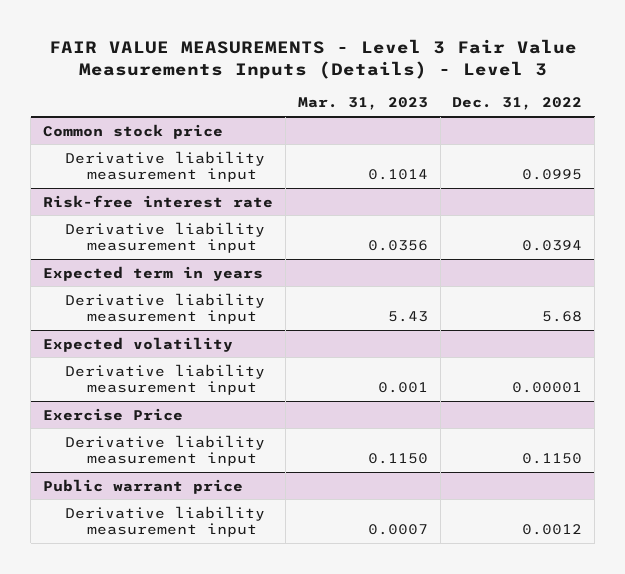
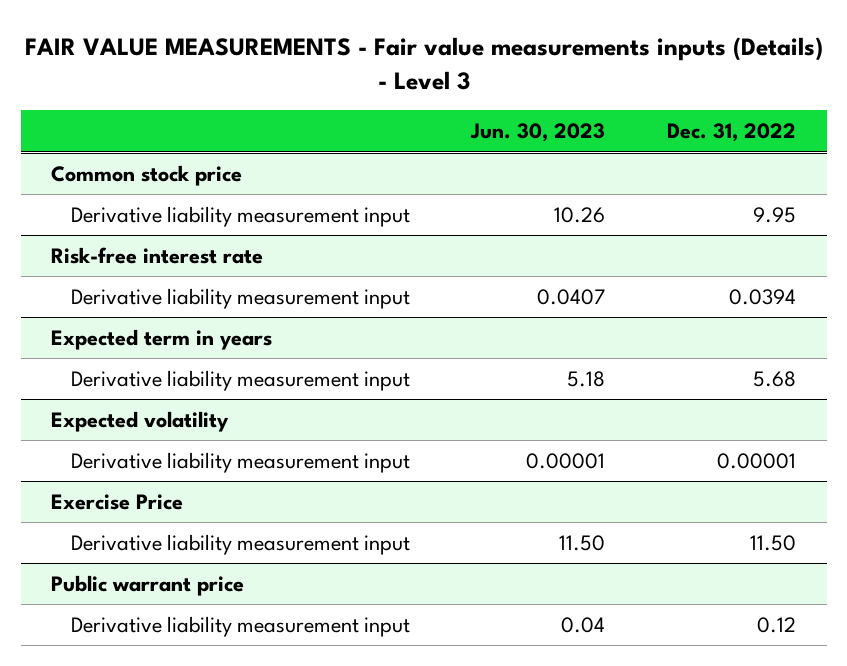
[48,38,577,79] FAIR VALUE MEASUREMENTS - Level 3 Fair Value Measurements Inputs (Details) - Level 3 -> [24,36,823,90] FAIR VALUE MEASUREMENTS - Fair value measurements inputs (Details) - Level 3
[297,97,428,111] Mar. 31, 2023 -> none
none -> [470,123,606,143] Jun. 30, 2023
[522,168,583,180] 0.0995 -> [752,206,796,223] 9.95
[522,452,583,464] 0.1150 -> [749,534,796,551] 11.50
[522,523,583,535] 0.0012 -> [756,616,796,633] 0.12

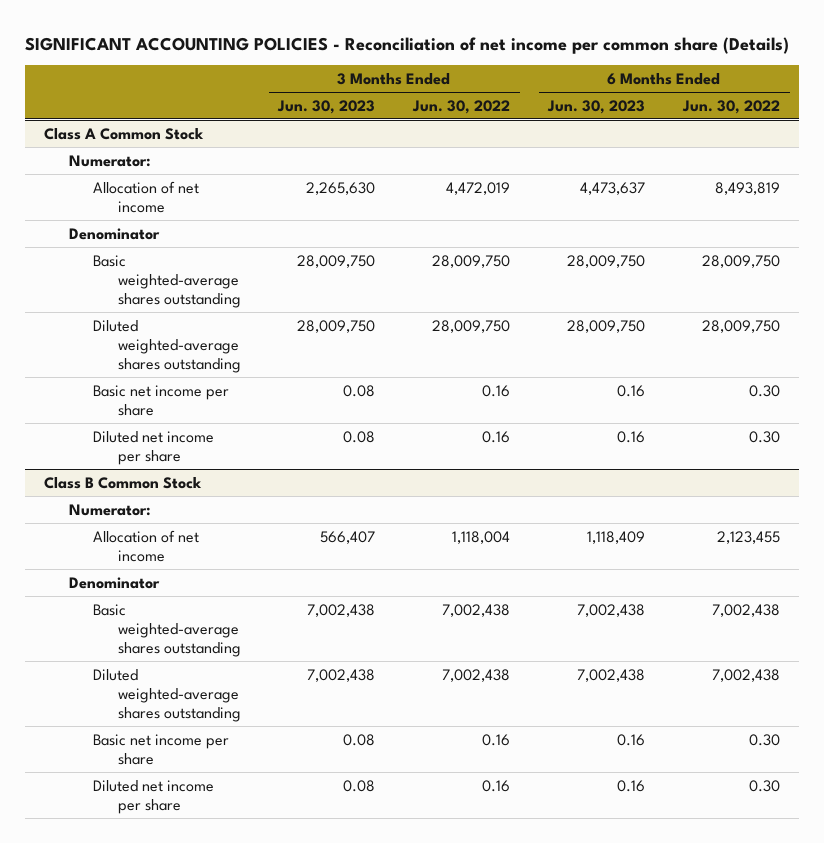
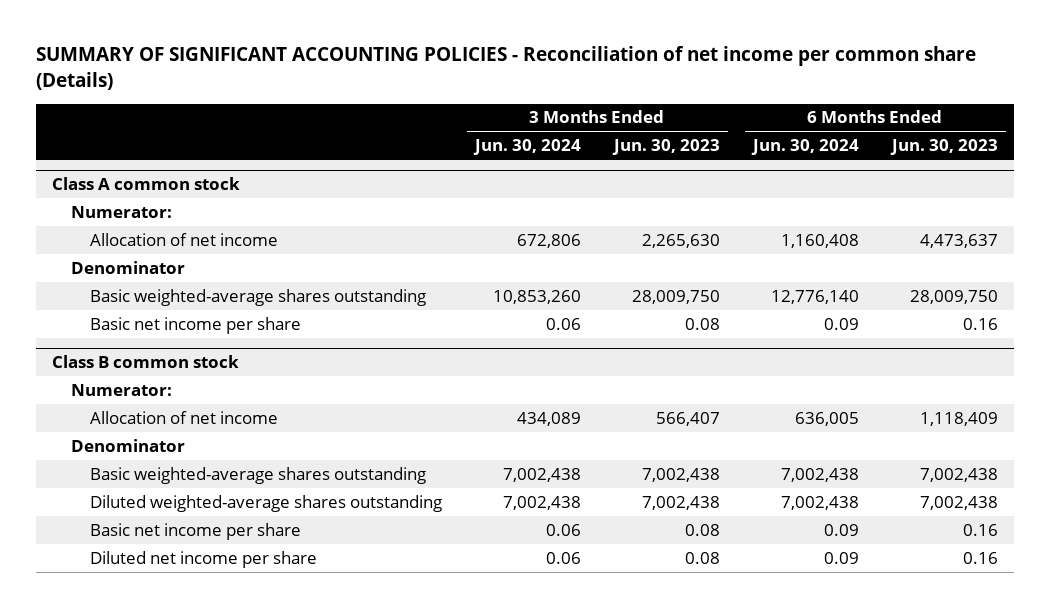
[25,36,790,54] SIGNIFICANT ACCOUNTING POLICIES - Reconciliation of net income per common share (Details) -> [35,46,976,91] SUMMARY OF SIGNIFICANT ACCOUNTING POLICIES - Reconciliation of net income per common share (Details)
[412,99,511,114] Jun. 30, 2022 -> none
[682,99,781,114] Jun. 30, 2022 -> none
none -> [473,139,582,156] Jun. 30, 2024
none -> [750,139,859,156] Jun. 30, 2024
[44,127,205,140] Class A Common Stock -> [52,177,241,191] Class A common stock
[93,319,241,374] Diluted weighted-average shares outstanding -> none
[93,430,215,465] Diluted net income per share -> none
[44,476,203,489] Class B Common Stock -> [52,355,240,369] Class B common stock

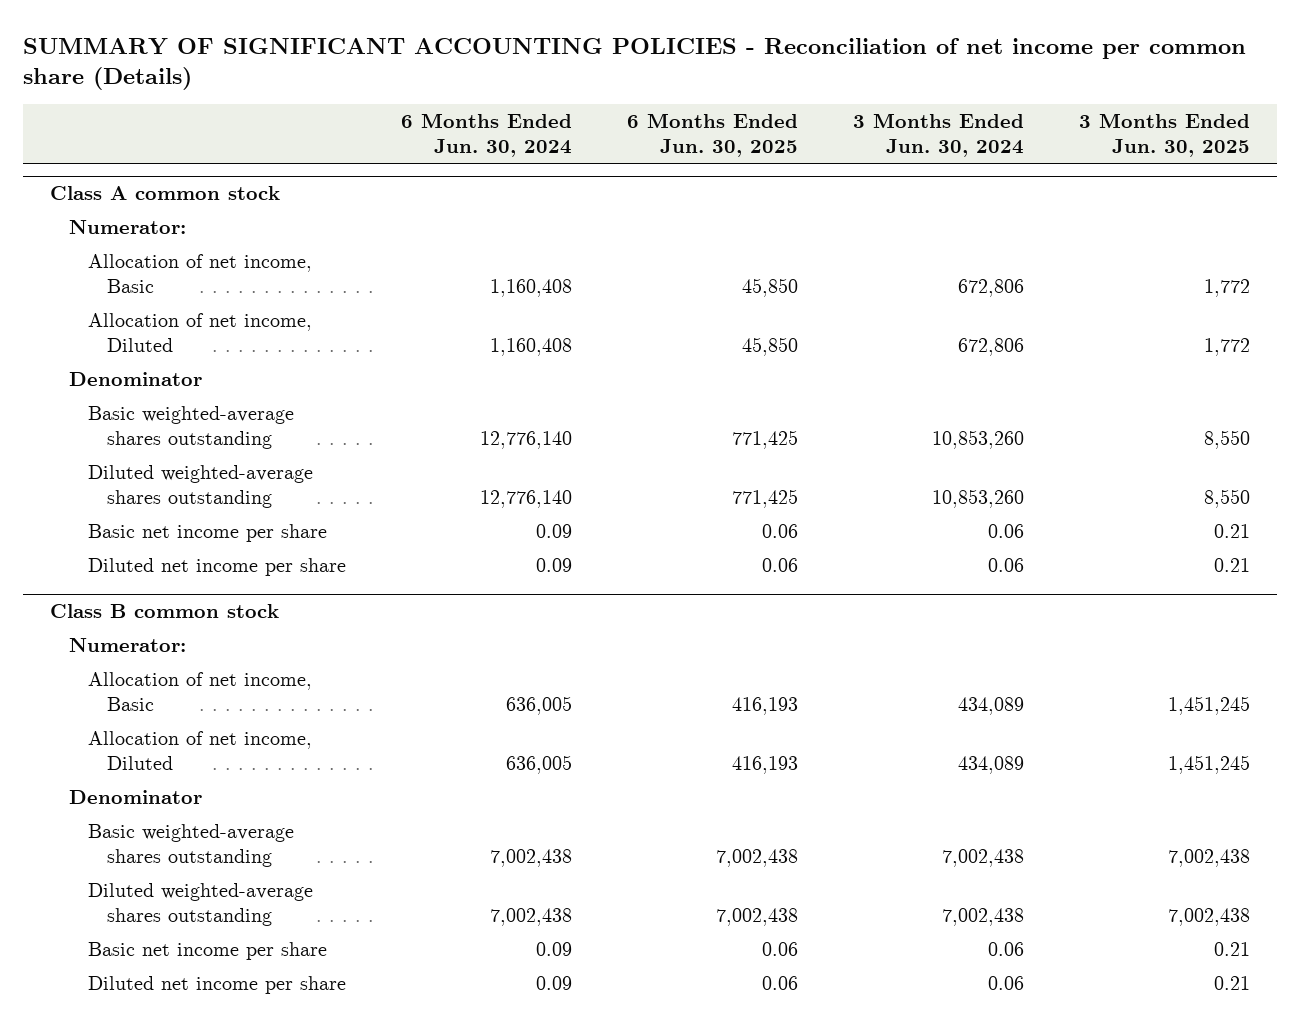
[611,139,720,156] Jun. 30, 2023 -> none
[889,139,998,156] Jun. 30, 2023 -> none
none -> [627,112,799,158] 6 Months Ended Jun. 30, 2025
none -> [1078,112,1250,158] 3 Months Ended Jun. 30, 2025
[90,232,279,246] Allocation of net income -> [88,253,313,293] Allocation of net income, Basic
none -> [88,312,313,352] Allocation of net income, Diluted
none -> [88,464,314,508] Diluted weighted-average shares outstanding
none -> [88,557,347,576] Diluted net income per share
[90,410,279,424] Allocation of net income -> [88,671,313,711] Allocation of net income, Basic
none -> [88,730,313,770] Allocation of net income, Diluted

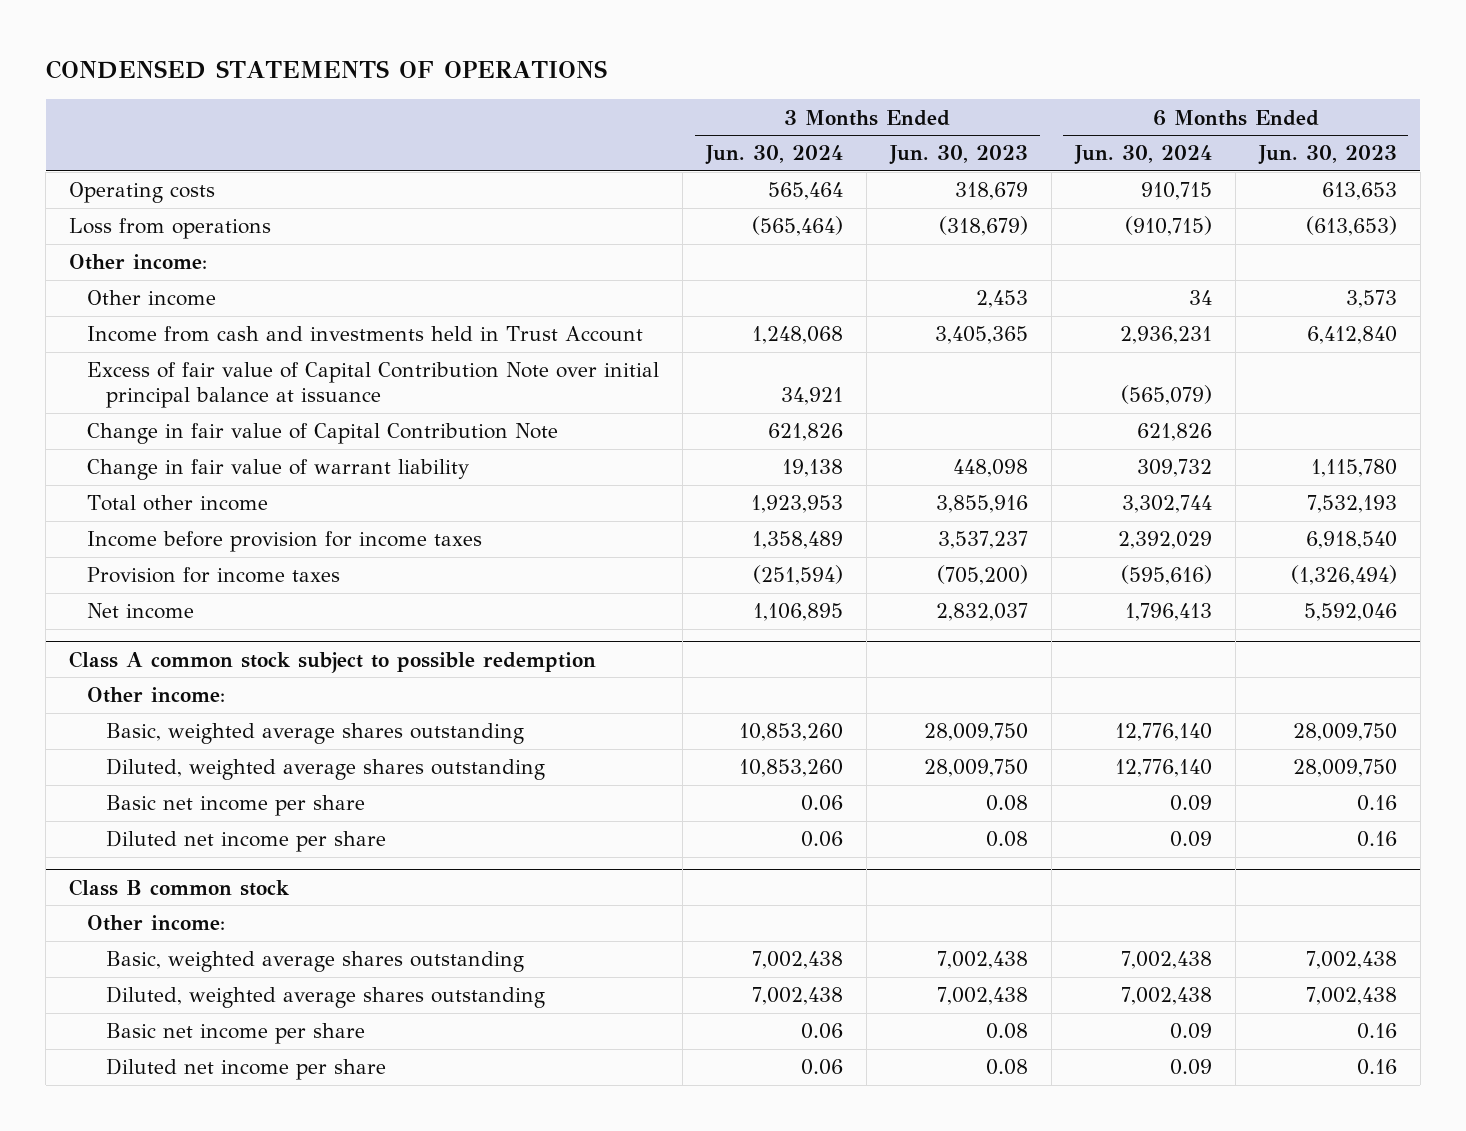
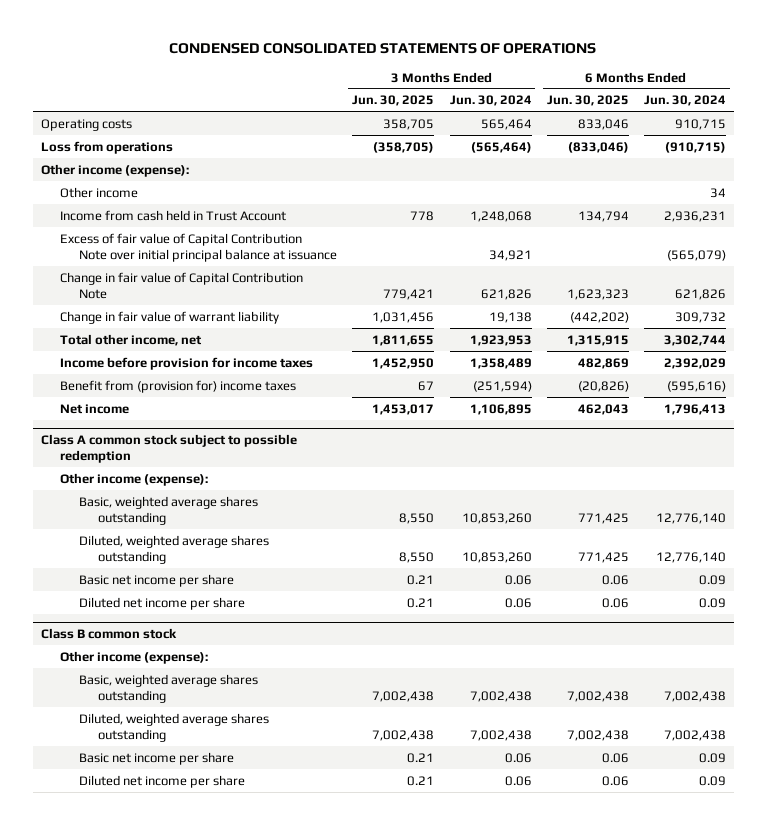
[45,60,607,80] CONDENSED STATEMENTS OF OPERATIONS -> [169,43,597,55] CONDENSED CONSOLIDATED STATEMENTS OF OPERATIONS
[889,145,1029,166] Jun. 30, 2023 -> none
[1257,145,1397,166] Jun. 30, 2023 -> none
none -> [352,95,435,107] Jun. 30, 2025
none -> [546,95,629,107] Jun. 30, 2025
[69,254,208,271] Other income: -> [40,163,189,177] Other income (expense):
[87,326,644,343] Income from cash and investments held in Trust Account -> [59,209,286,221] Income from cash held in Trust Account
[87,495,269,512] Total other income -> [59,333,202,346] Total other income, net
[87,567,341,584] Provision for income taxes -> [59,379,296,393] Benefit from (provision for) income taxes
[87,687,226,704] Other income: -> [59,472,208,486] Other income (expense):
[87,915,226,932] Other income: -> [59,650,208,664] Other income (expense):

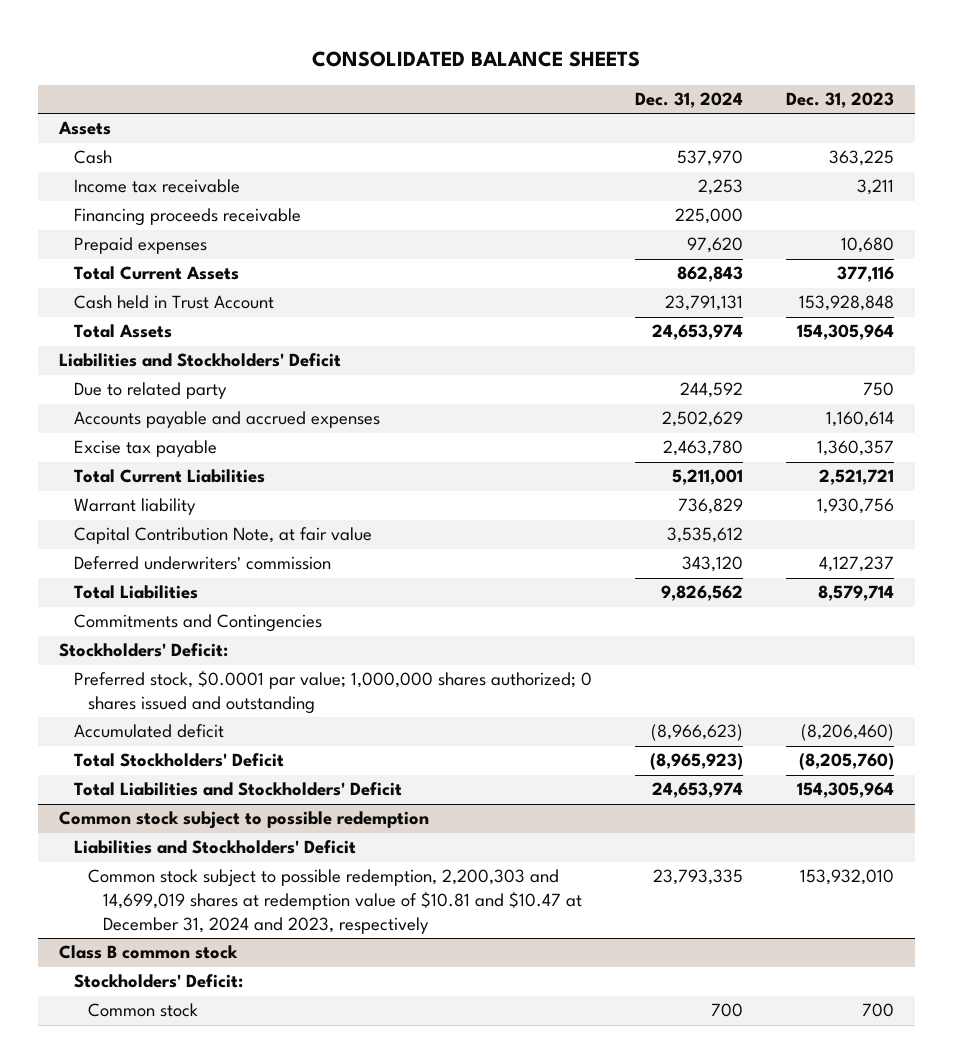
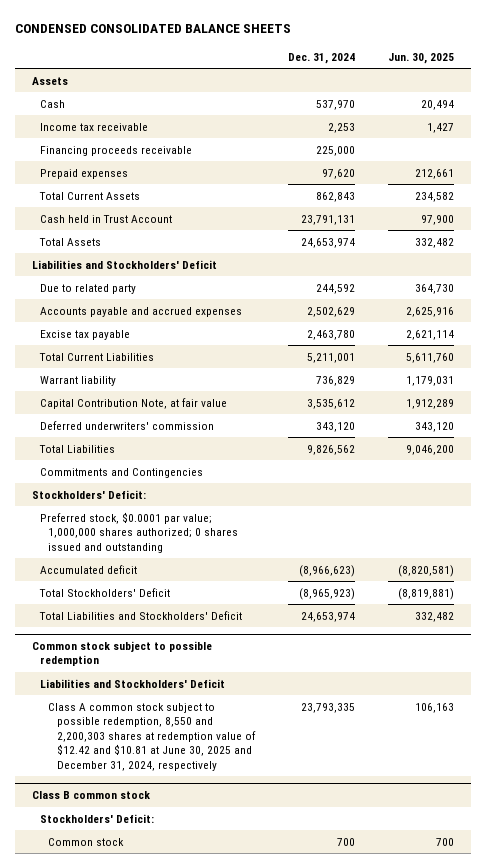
[312,51,641,68] CONSOLIDATED BALANCE SHEETS -> [15,24,292,34] CONDENSED CONSOLIDATED BALANCE SHEETS
[785,92,894,109] Dec. 31, 2023 -> none
none -> [388,52,455,64] Jun. 30, 2025
[88,869,583,934] Common stock subject to possible redemption, 2,200,303 and 14,699,019 shares at redemption value of $10.81 and $10.47 at December 31, 2024 and 2023, respectively -> [48,702,256,771] Class A common stock subject to possible redemption, 8,550 and 2,200,303 shares at redemption value of $12.42 and $10.81 at June 30, 2025 and December 31, 2024, respectively

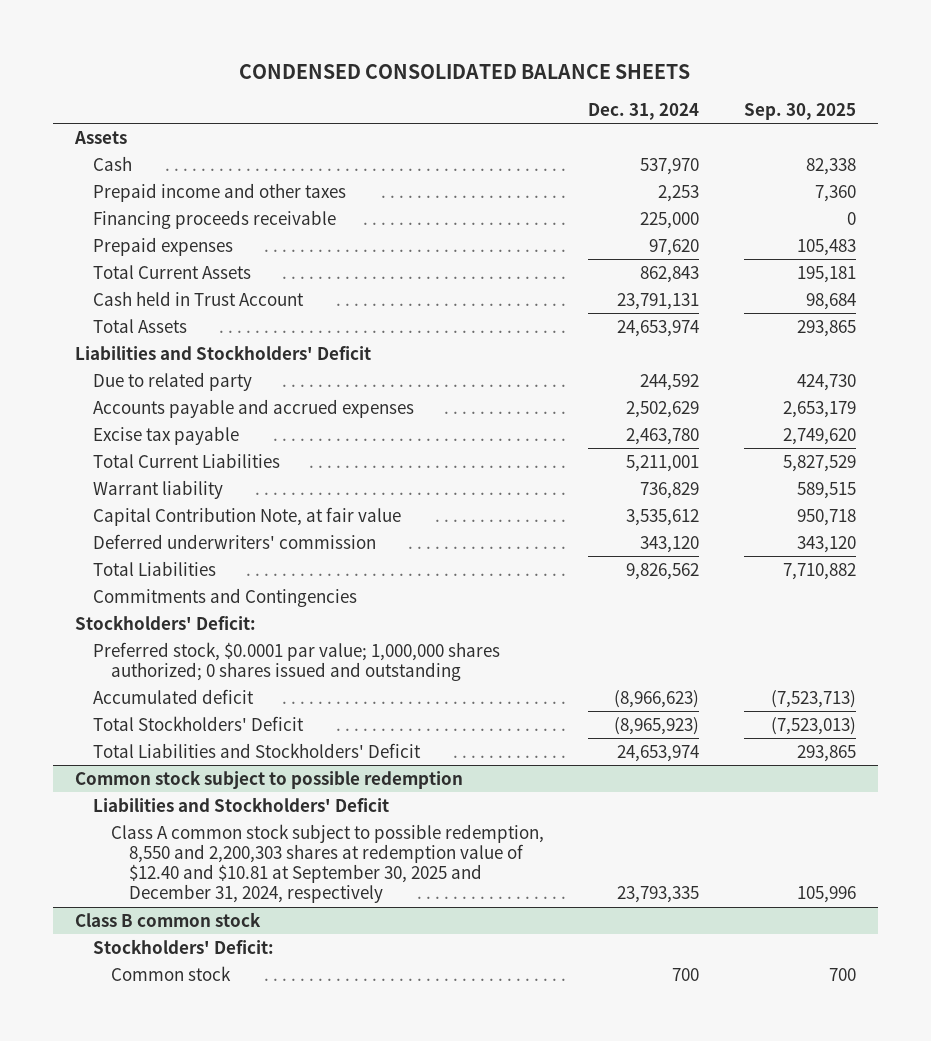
[388,52,455,64] Jun. 30, 2025 -> none
none -> [743,102,856,120] Sep. 30, 2025
[40,122,149,131] Income tax receivable -> [92,182,346,202] Prepaid income and other taxes
[48,702,256,771] Class A common stock subject to possible redemption, 8,550 and 2,200,303 shares at redemption value of $12.42 and $10.81 at June 30, 2025 and December 31, 2024, respectively -> [110,823,544,904] Class A common stock subject to possible redemption, 8,550 and 2,200,303 shares at redemption value of $12.40 and $10.81 at September 30, 2025 and December 31, 2024, respectively

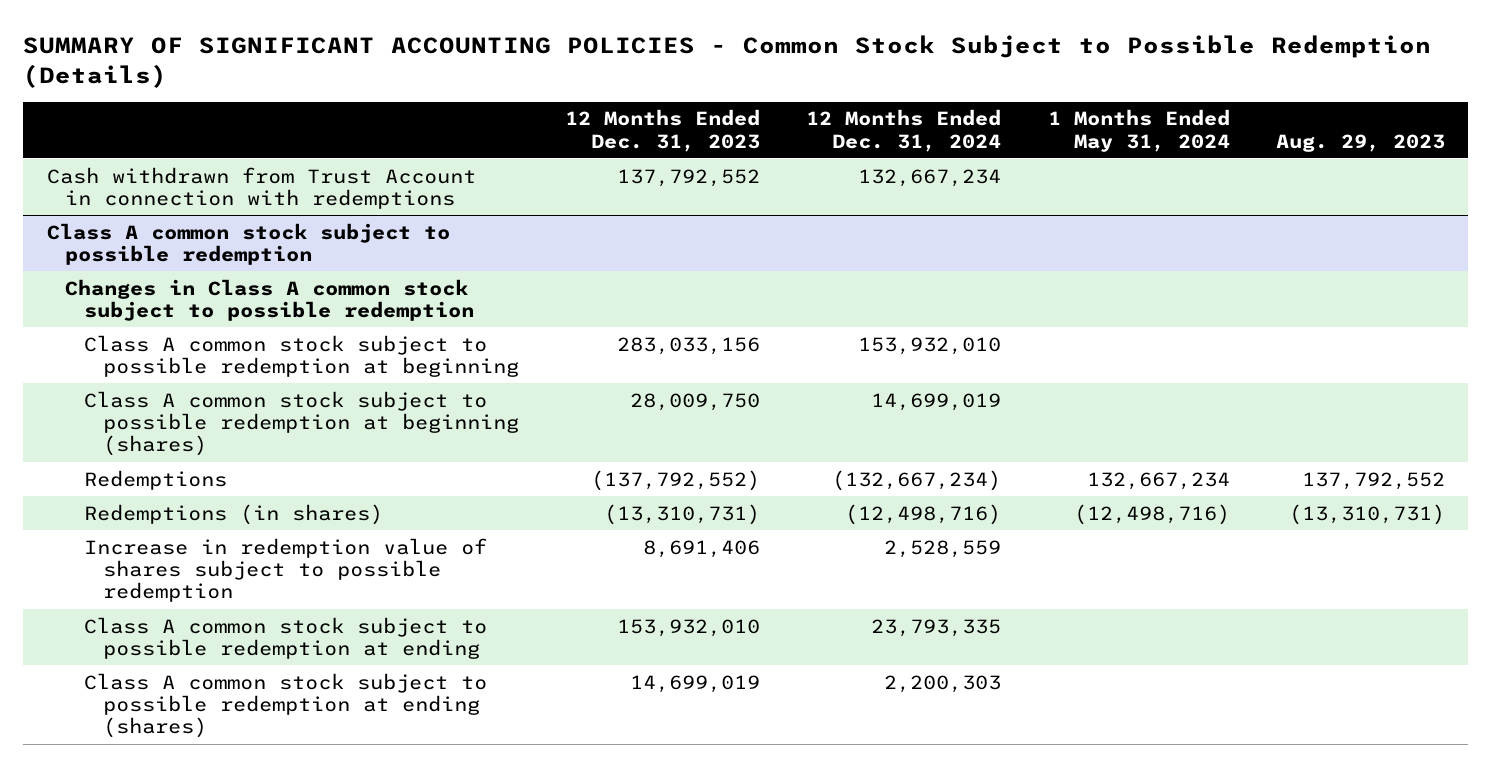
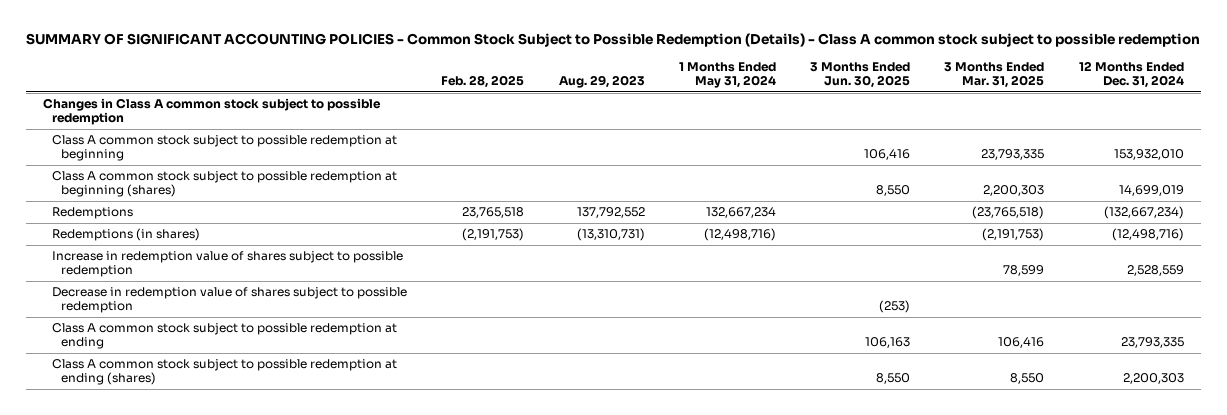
[23,35,1432,88] SUMMARY OF SIGNIFICANT ACCOUNTING POLICIES - Common Stock Subject to Possible Redemption (Details) -> [26,33,1201,48] SUMMARY OF SIGNIFICANT ACCOUNTING POLICIES - Common Stock Subject to Possible Redemption (Details) - Class A common stock subject to possible redemption
[564,109,760,152] 12 Months Ended Dec. 31, 2023 -> none
none -> [441,75,525,89] Feb. 28, 2025
none -> [810,62,911,89] 3 Months Ended Jun. 30, 2025
none -> [944,62,1045,89] 3 Months Ended Mar. 31, 2025
[46,166,476,209] Cash withdrawn from Trust Account in connection with redemptions -> none
[46,222,450,265] Class A common stock subject to possible redemption -> none
none -> [52,287,408,314] Decrease in redemption value of shares subject to possible redemption

